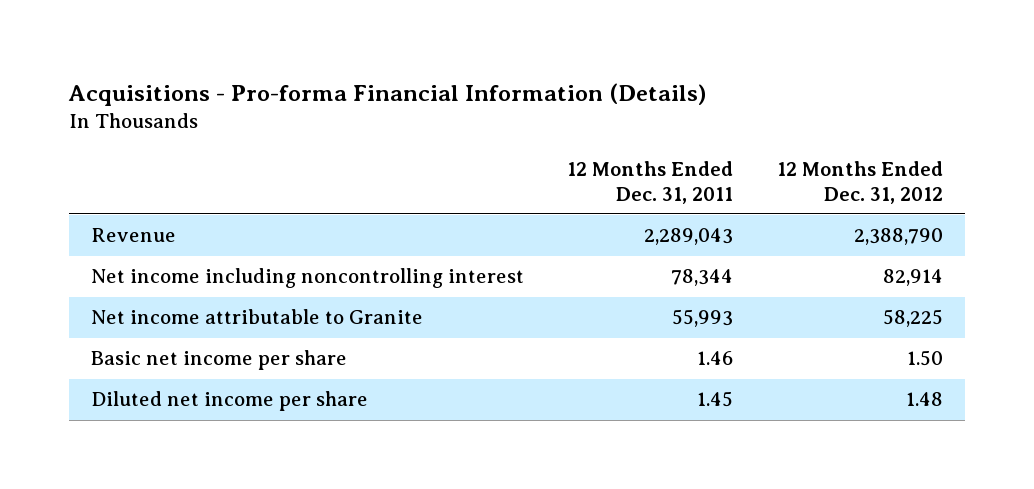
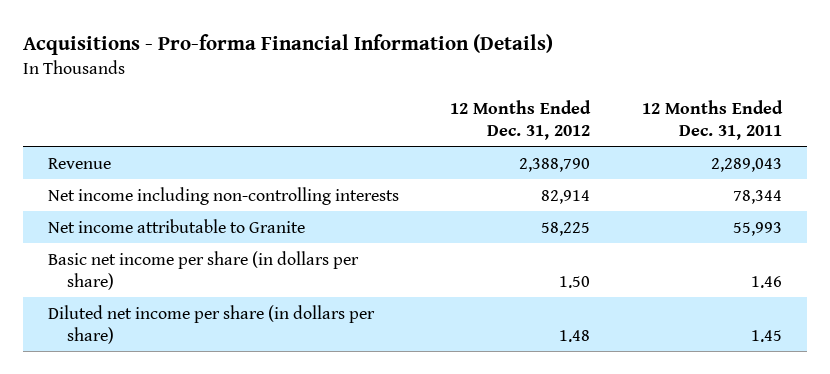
[90,268,524,289] Net income including noncontrolling interest -> [48,186,400,205] Net income including non-controlling interests
[90,350,347,371] Basic net income per share -> [48,250,360,290] Basic net income per share (in dollars per share)
[90,391,368,412] Diluted net income per share -> [48,304,376,344] Diluted net income per share (in dollars per share)

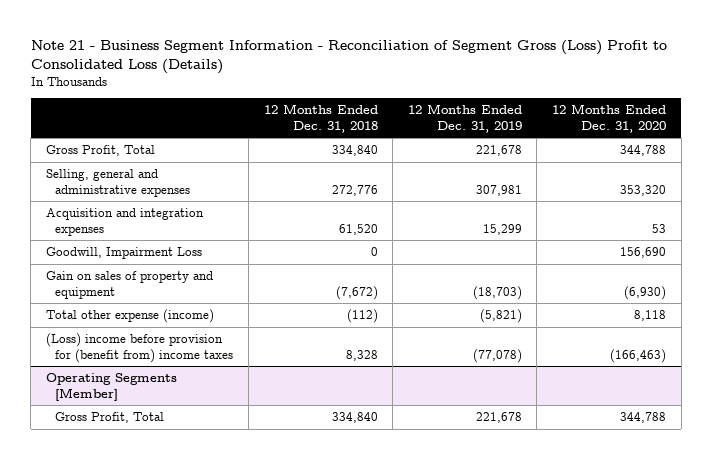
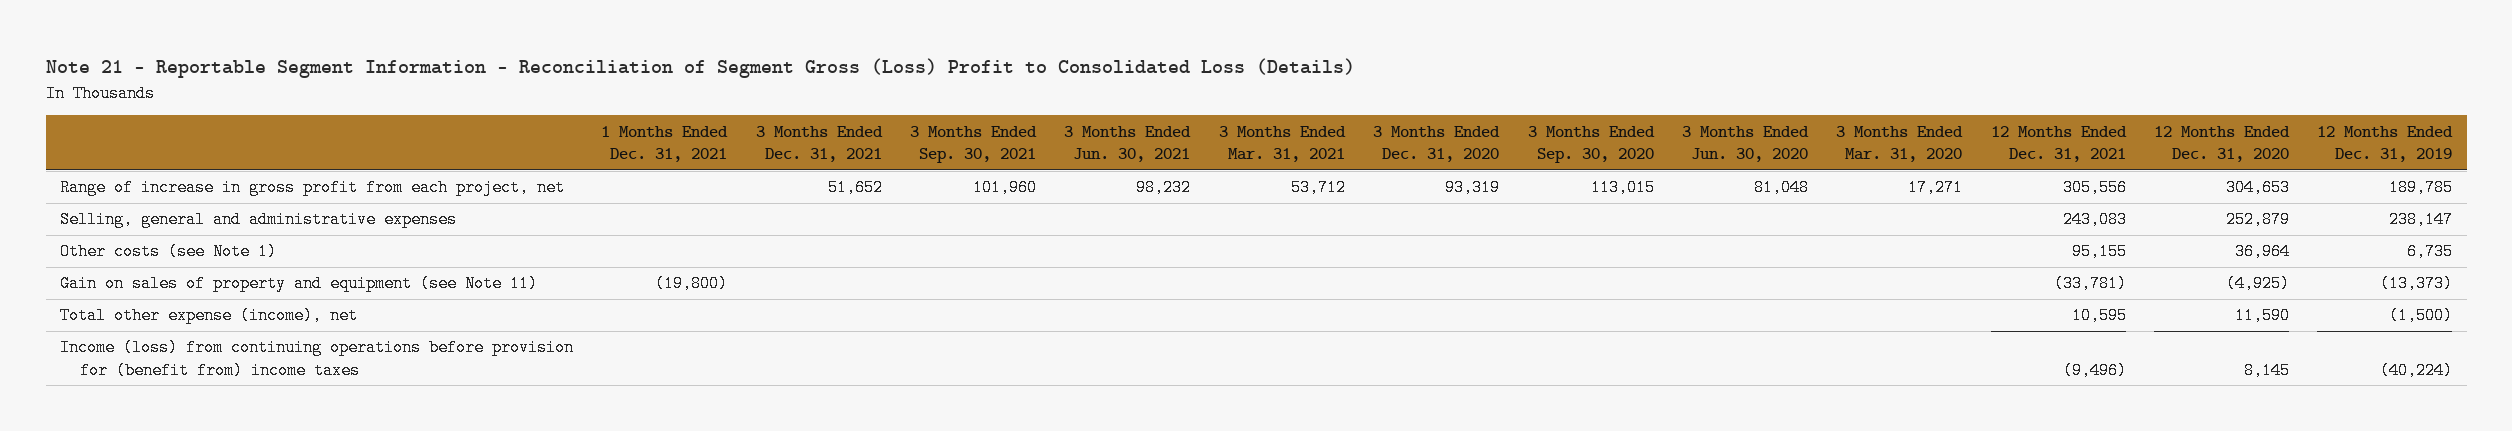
[30,39,667,75] Note 21 - Business Segment Information - Reconciliation of Segment Gross (Loss) Profit to Consolidated Loss (Details) -> [45,58,1355,79] Note 21 - Reportable Segment Information - Reconciliation of Segment Gross (Loss) Profit to Consolidated Loss (Details)
[263,103,378,133] 12 Months Ended Dec. 31, 2018 -> none
none -> [601,125,729,163] 1 Months Ended Dec. 31, 2021
none -> [755,125,883,163] 3 Months Ended Dec. 31, 2021
none -> [910,125,1038,164] 3 Months Ended Sep. 30, 2021
none -> [1064,125,1192,163] 3 Months Ended Jun. 30, 2021
none -> [1218,125,1346,163] 3 Months Ended Mar. 31, 2021
none -> [1373,125,1501,163] 3 Months Ended Dec. 31, 2020
none -> [1527,125,1655,164] 3 Months Ended Sep. 30, 2020
none -> [1681,125,1809,163] 3 Months Ended Jun. 30, 2020
none -> [1836,125,1964,163] 3 Months Ended Mar. 31, 2020
none -> [1990,125,2127,163] 12 Months Ended Dec. 31, 2021
[46,145,156,157] Gross Profit, Total -> none
[46,208,205,236] Acquisition and integration expenses -> none
[46,247,203,260] Goodwill, Impairment Loss -> none
[46,373,178,401] Operating Segments [Member] -> none
[55,412,165,424] Gross Profit, Total -> none
none -> [60,179,566,197] Range of increase in gross profit from each project, net
[475,184,522,196] 307,981 -> [2389,211,2454,229] 238,147
[619,184,666,196] 353,320 -> [2225,211,2290,229] 252,879
none -> [60,243,278,261] Other costs (see Note 1)
[46,271,214,299] Gain on sales of property and equipment -> [60,275,539,293] Gain on sales of property and equipment (see Note 11)
[472,285,522,300] (18,703) -> [2380,275,2454,293] (13,373)
[623,285,666,300] (6,930) -> [2225,275,2290,293] (4,925)
[46,309,215,324] Total other expense (income) -> [60,307,359,325] Total other expense (income), net
[479,309,522,324] (5,821) -> [2389,307,2454,325] (1,500)
[633,310,666,322] 8,118 -> [2234,307,2290,325] 11,590
[46,333,234,363] (Loss) income before provision for (benefit from) income taxes -> [60,339,575,380] Income (loss) from continuing operations before provision for (benefit from) income taxes
[472,348,522,363] (77,078) -> [2380,362,2454,380] (40,224)
[609,348,666,363] (166,463) -> [2243,362,2290,380] 8,145

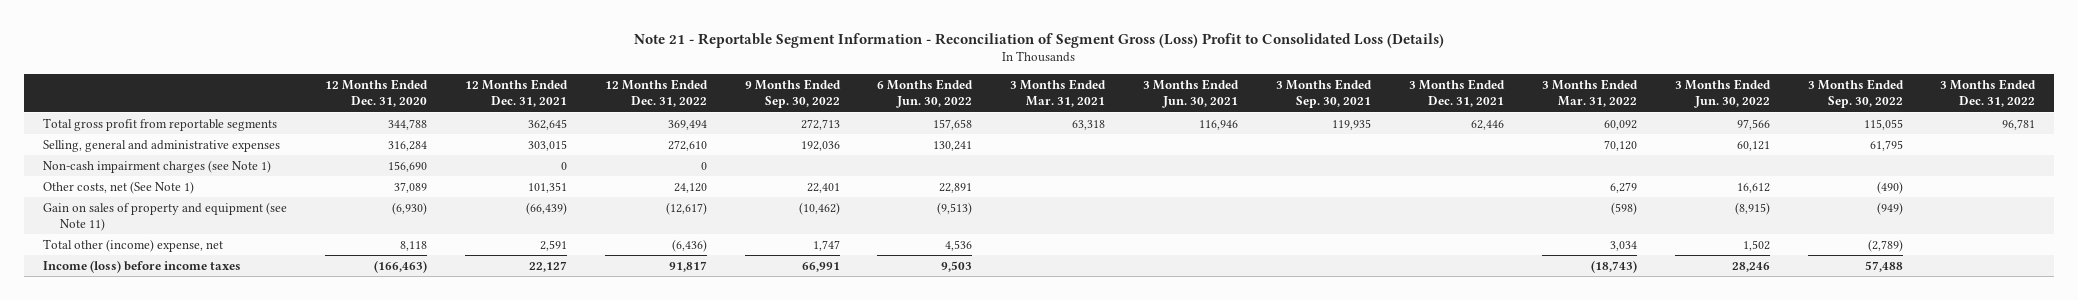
[601,125,729,163] 1 Months Ended Dec. 31, 2021 -> none
[1373,125,1501,163] 3 Months Ended Dec. 31, 2020 -> none
[1527,125,1655,164] 3 Months Ended Sep. 30, 2020 -> none
[1681,125,1809,163] 3 Months Ended Jun. 30, 2020 -> none
[1836,125,1964,163] 3 Months Ended Mar. 31, 2020 -> none
[2317,125,2454,163] 12 Months Ended Dec. 31, 2019 -> none
none -> [604,79,708,108] 12 Months Ended Dec. 31, 2022
none -> [744,79,841,109] 9 Months Ended Sep. 30, 2022
none -> [877,79,974,109] 6 Months Ended Jun. 30, 2022
none -> [1541,79,1638,108] 3 Months Ended Mar. 31, 2022
none -> [1674,79,1771,109] 3 Months Ended Jun. 30, 2022
none -> [1807,79,1904,109] 3 Months Ended Sep. 30, 2022
none -> [1940,79,2037,108] 3 Months Ended Dec. 31, 2022
[60,179,566,197] Range of increase in gross profit from each project, net -> [43,117,278,131] Total gross profit from reportable segments
[827,179,883,197] 51,652 -> [1470,119,1504,130] 62,446
[973,179,1038,197] 101,960 -> [1332,118,1372,130] 119,935
[1136,179,1192,197] 98,232 -> [1199,119,1239,130] 116,946
[1290,179,1346,197] 53,712 -> [1072,119,1106,130] 63,318
[2062,179,2127,197] 305,556 -> [527,118,567,130] 362,645
[2225,179,2290,197] 304,653 -> [387,118,427,130] 344,788
[2062,211,2127,229] 243,083 -> [527,139,567,151] 303,015
[2225,211,2290,229] 252,879 -> [387,140,427,151] 316,284
none -> [43,159,272,173] Non-cash impairment charges (see Note 1)
[60,243,278,261] Other costs (see Note 1) -> [43,180,195,194] Other costs, net (See Note 1)
[2071,243,2127,261] 95,155 -> [527,181,567,193] 101,351
[2234,243,2290,261] 36,964 -> [393,181,427,193] 37,089
[2053,275,2127,293] (33,781) -> [525,201,567,215] (66,439)
[2225,275,2290,293] (4,925) -> [391,201,427,215] (6,930)
[60,307,359,325] Total other expense (income), net -> [43,238,224,252] Total other (income) expense, net
[2071,307,2127,325] 10,595 -> [539,239,567,251] 2,591
[2234,307,2290,325] 11,590 -> [399,240,427,251] 8,118
[60,339,575,380] Income (loss) from continuing operations before provision for (benefit from) income taxes -> [43,259,242,273] Income (loss) before income taxes
[2062,362,2127,380] (9,496) -> [528,260,567,272] 22,127
[2243,362,2290,380] 8,145 -> [373,259,427,273] (166,463)

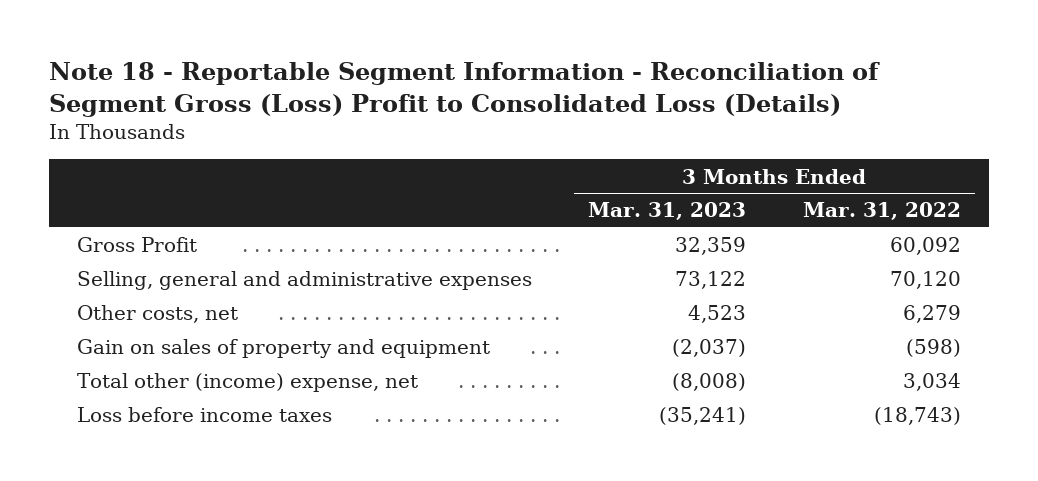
[634,33,1445,49] Note 21 - Reportable Segment Information - Reconciliation of Segment Gross (Loss) Profit to Consolidated Loss (Details) -> [48,62,880,117] Note 18 - Reportable Segment Information - Reconciliation of Segment Gross (Loss) Profit to Consolidated Loss (Details)
[324,79,428,108] 12 Months Ended Dec. 31, 2020 -> none
[464,79,568,108] 12 Months Ended Dec. 31, 2021 -> none
[604,79,708,108] 12 Months Ended Dec. 31, 2022 -> none
[744,79,841,109] 9 Months Ended Sep. 30, 2022 -> none
[877,79,974,109] 6 Months Ended Jun. 30, 2022 -> none
[1010,79,1107,108] 3 Months Ended Mar. 31, 2021 -> none
[1143,79,1240,109] 3 Months Ended Jun. 30, 2021 -> none
[1276,79,1373,109] 3 Months Ended Sep. 30, 2021 -> none
[1408,79,1505,108] 3 Months Ended Dec. 31, 2021 -> none
[1674,79,1771,109] 3 Months Ended Jun. 30, 2022 -> none
[1807,79,1904,109] 3 Months Ended Sep. 30, 2022 -> none
[1940,79,2037,108] 3 Months Ended Dec. 31, 2022 -> none
none -> [588,202,747,221] Mar. 31, 2023
[43,117,278,131] Total gross profit from reportable segments -> [77,237,198,253] Gross Profit
[43,159,272,173] Non-cash impairment charges (see Note 1) -> none
[43,180,195,194] Other costs, net (See Note 1) -> [77,305,239,324] Other costs, net
[43,201,288,231] Gain on sales of property and equipment (see Note 11) -> [77,339,491,359] Gain on sales of property and equipment
[43,259,242,273] Income (loss) before income taxes -> [77,407,333,423] Loss before income taxes

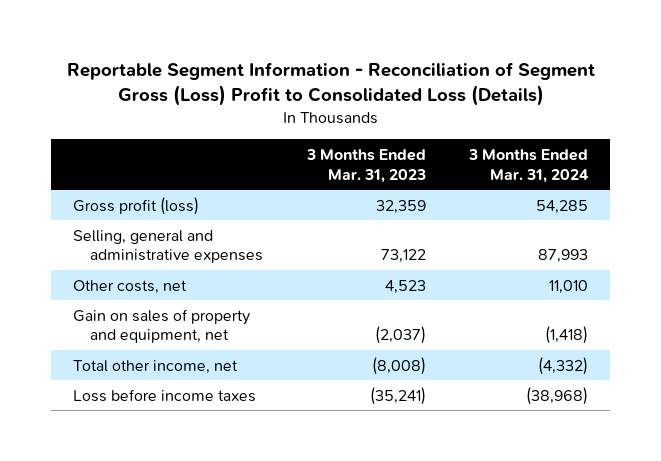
[48,62,880,117] Note 18 - Reportable Segment Information - Reconciliation of Segment Gross (Loss) Profit to Consolidated Loss (Details) -> [66,62,595,107] Reportable Segment Information - Reconciliation of Segment Gross (Loss) Profit to Consolidated Loss (Details)
[802,202,961,221] Mar. 31, 2022 -> none
none -> [468,148,590,183] 3 Months Ended Mar. 31, 2024
[77,237,198,253] Gross Profit -> [73,196,200,215] Gross profit (loss)
[77,339,491,359] Gain on sales of property and equipment -> [73,308,251,344] Gain on sales of property and equipment, net
[77,373,419,393] Total other (income) expense, net -> [73,359,239,374] Total other income, net

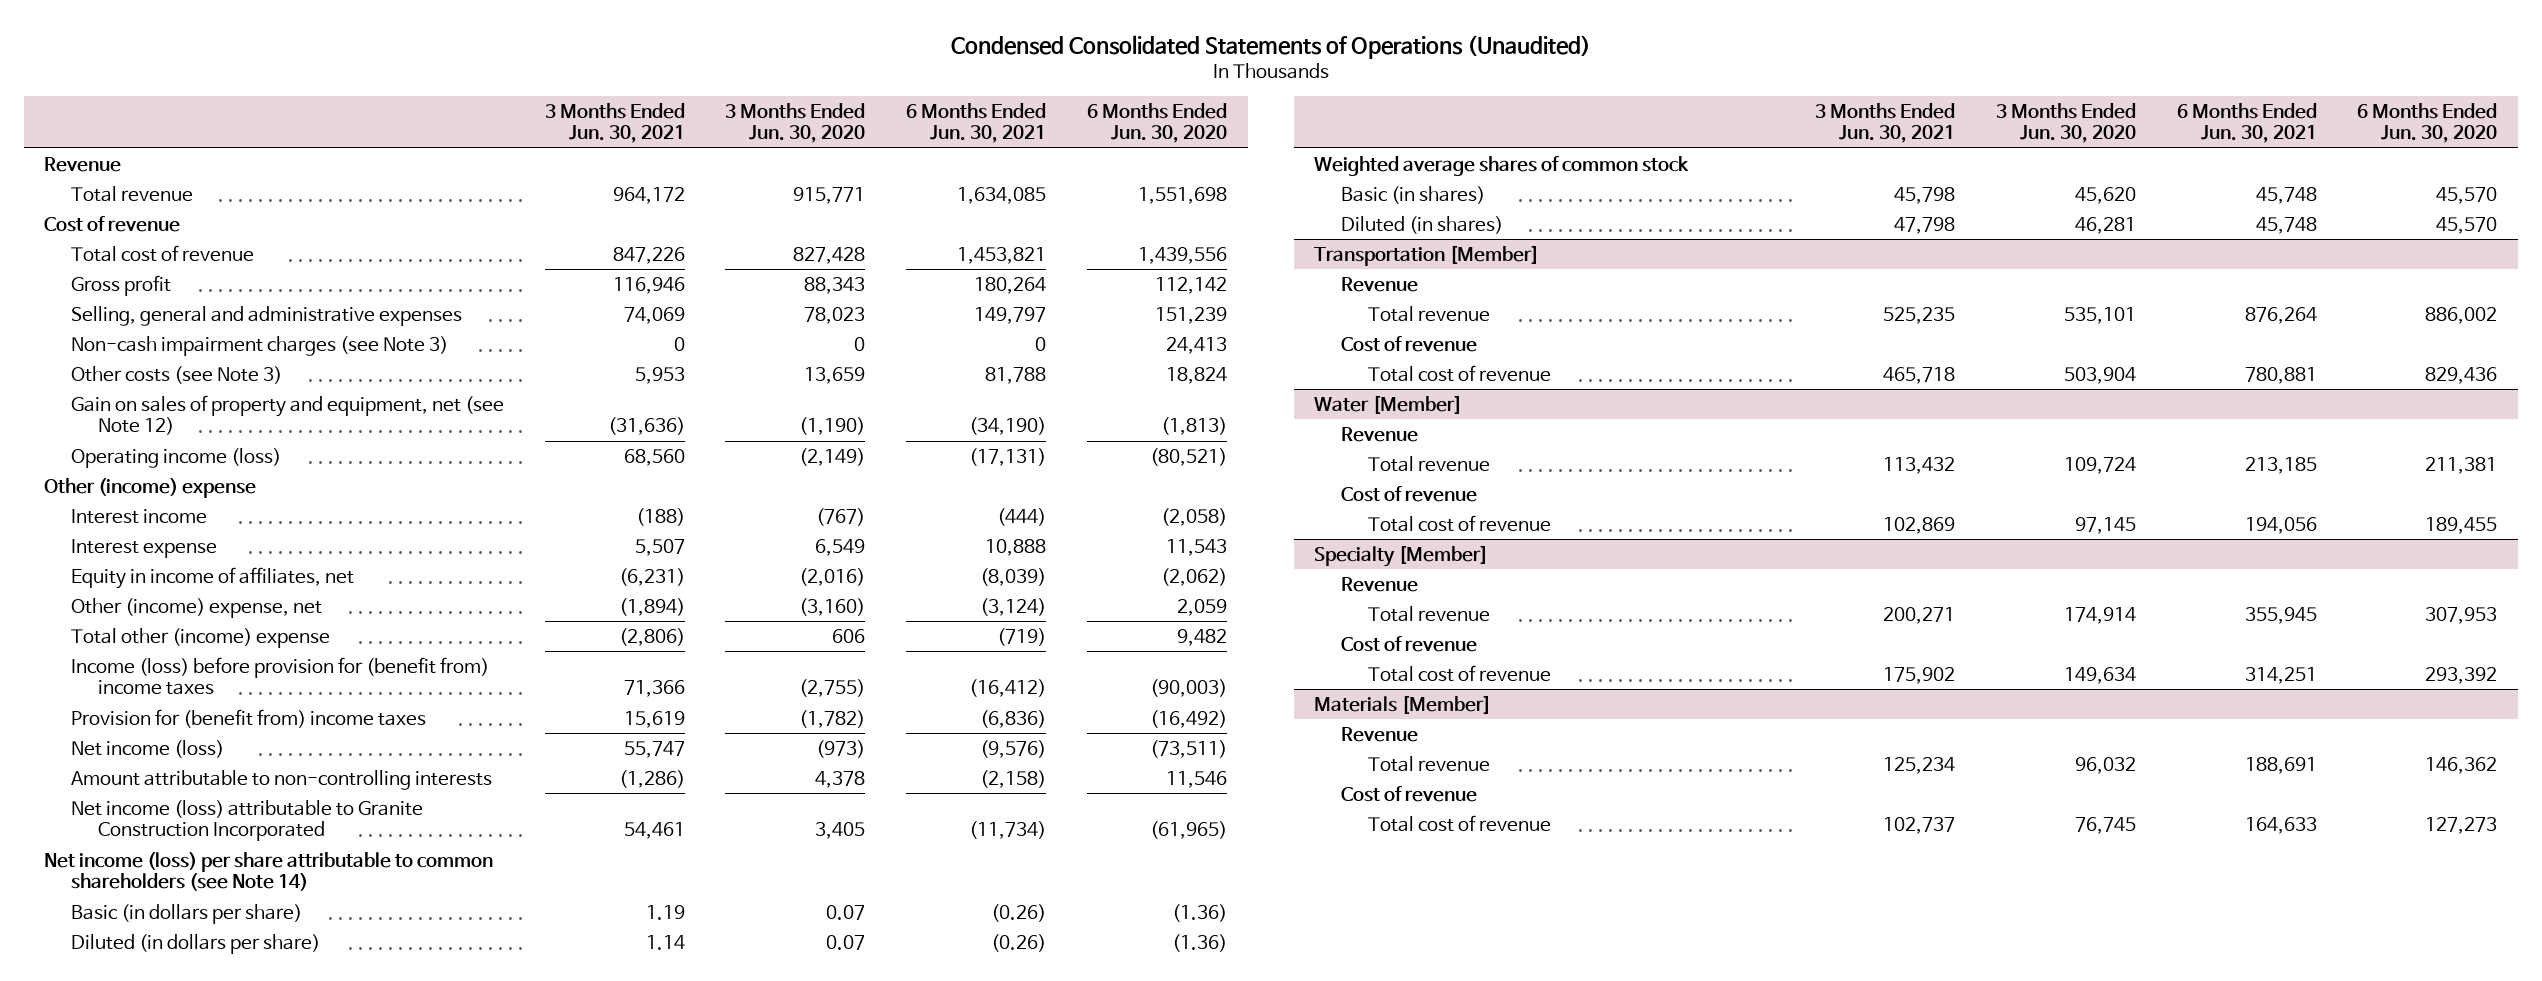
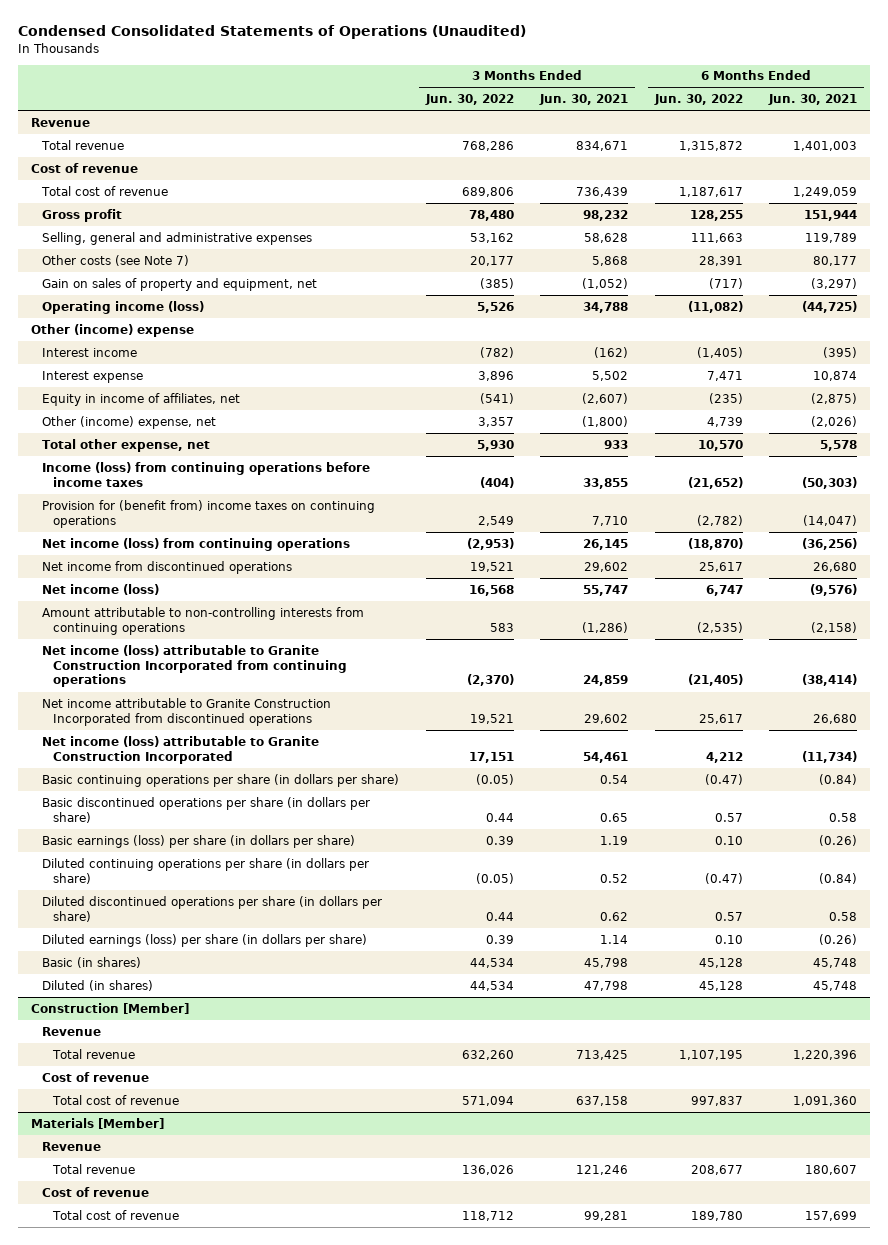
[725,102,866,144] 3 Months Ended Jun. 30, 2020 -> none
[1087,102,1228,144] 6 Months Ended Jun. 30, 2020 -> none
none -> [424,94,514,106] Jun. 30, 2022
none -> [653,94,743,106] Jun. 30, 2022
[612,186,685,204] 964,172 -> [576,140,629,151] 834,671
[957,186,1047,204] 1,634,085 -> [793,140,858,151] 1,401,003
[70,335,448,356] Non-cash impairment charges (see Note 3) -> none
[612,246,685,264] 847,226 -> [576,186,629,197] 736,439
[957,246,1047,264] 1,453,821 -> [793,186,858,197] 1,249,059
[612,276,685,294] 116,946 -> [583,209,629,221] 98,232
[974,276,1047,294] 180,264 -> [804,209,858,221] 151,944
[623,306,685,324] 74,069 -> [584,232,629,243] 58,628
[974,306,1047,324] 149,797 -> [805,232,858,243] 119,789
[70,365,282,384] Other costs (see Note 3) -> [42,254,190,266] Other costs (see Note 7)
[634,366,685,384] 5,953 -> [592,255,629,266] 5,868
[985,366,1047,384] 81,788 -> [813,255,858,266] 80,177
[70,394,504,436] Gain on sales of property and equipment, net (see Note 12) -> [42,277,318,291] Gain on sales of property and equipment, net
[607,417,685,436] (31,636) -> [582,277,629,289] (1,052)
[969,417,1047,436] (34,190) -> [811,277,858,289] (3,297)
[623,448,685,466] 68,560 -> [583,301,629,313] 34,788
[969,447,1047,466] (17,131) -> [802,300,858,313] (44,725)
[635,507,685,526] (188) -> [594,346,629,358] (162)
[997,507,1047,526] (444) -> [823,346,858,358] (395)
[634,538,685,556] 5,507 -> [592,370,629,381] 5,502
[985,538,1047,556] 10,888 -> [813,370,858,381] 10,874
[618,567,685,586] (6,231) -> [582,392,629,404] (2,607)
[980,567,1047,586] (8,039) -> [811,392,858,404] (2,875)
[618,597,685,616] (1,894) -> [582,415,629,427] (1,800)
[980,597,1047,616] (3,124) -> [811,415,858,427] (2,026)
[70,627,330,648] Total other (income) expense -> [42,438,211,452] Total other expense, net
[618,627,685,646] (2,806) -> [604,439,629,449] 933
[997,627,1047,646] (719) -> [820,439,858,451] 5,578
[70,656,489,696] Income (loss) before provision for (benefit from) income taxes -> [42,461,371,487] Income (loss) from continuing operations before income taxes
[623,680,685,698] 71,366 -> [583,477,629,489] 33,855
[969,679,1047,698] (16,412) -> [802,476,858,489] (50,303)
[70,708,426,728] Provision for (benefit from) income taxes -> [42,499,376,528] Provision for (benefit from) income taxes on continuing operations
[623,710,685,728] 15,619 -> [592,515,629,526] 7,710
[980,709,1047,728] (6,836) -> [803,514,858,526] (14,047)
none -> [42,537,351,551] Net income (loss) from continuing operations
none -> [42,560,293,574] Net income from discontinued operations
[70,769,492,790] Amount attributable to non-controlling interests -> [42,606,365,635] Amount attributable to non-controlling interests from continuing operations
none -> [42,644,348,688] Net income (loss) attributable to Granite Construction Incorporated from continuing operations
none -> [42,697,332,726] Net income attributable to Granite Construction Incorporated from discontinued operations
[44,851,494,892] Net income (loss) per share attributable to common shareholders (see Note 14) -> none
[1314,155,1690,176] Weighted average shares of common stock -> none
none -> [42,773,400,787] Basic continuing operations per share (in dollars per share)
none -> [42,796,371,823] Basic discontinued operations per share (in dollars per share)
[70,903,302,924] Basic (in dollars per share) -> [42,834,356,848] Basic earnings (loss) per share (in dollars per share)
none -> [42,857,370,884] Diluted continuing operations per share (in dollars per share)
none -> [42,895,383,922] Diluted discontinued operations per share (in dollars per share)
[70,933,320,954] Diluted (in dollars per share) -> [42,933,368,947] Diluted earnings (loss) per share (in dollars per share)
[1314,244,1540,266] Transportation [Member] -> none
[1341,276,1419,292] Revenue -> none
[1367,305,1490,322] Total revenue -> none
[1341,335,1478,352] Cost of revenue -> none
[1367,364,1551,382] Total cost of revenue -> none
[1314,394,1463,414] Water [Member] -> none
[1341,426,1419,442] Revenue -> none
[1367,455,1490,472] Total revenue -> none
[1341,485,1478,502] Cost of revenue -> none
[1367,514,1551,532] Total cost of revenue -> none
[1314,544,1489,567] Specialty [Member] -> none
none -> [31,1002,190,1014] Construction [Member]
[1882,606,1955,624] 200,271 -> [576,1049,629,1060] 713,425
[2244,606,2317,624] 355,945 -> [793,1049,858,1060] 1,220,396
[1882,666,1955,684] 175,902 -> [576,1095,629,1106] 637,158
[2244,666,2317,684] 314,251 -> [793,1095,858,1106] 1,091,360
[1882,756,1955,774] 125,234 -> [576,1164,629,1175] 121,246
[2244,756,2317,774] 188,691 -> [805,1164,858,1175] 180,607
[1882,816,1955,834] 102,737 -> [584,1210,629,1221] 99,281
[2244,816,2317,834] 164,633 -> [805,1210,858,1221] 157,699

